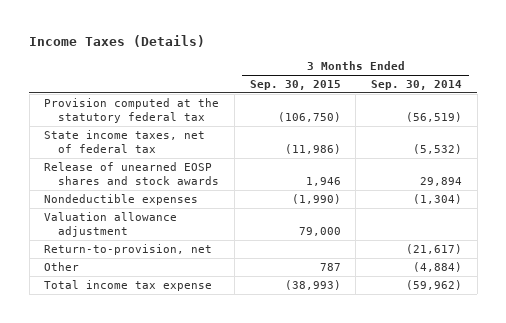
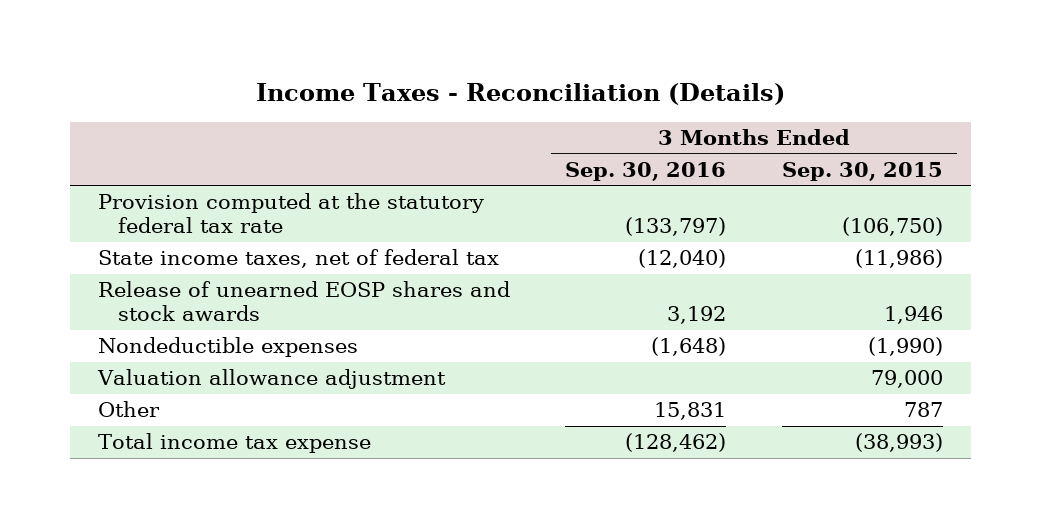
[29,35,206,48] Income Taxes (Details) -> [256,83,786,106] Income Taxes - Reconciliation (Details)
[370,79,462,90] Sep. 30, 2014 -> none
none -> [565,161,727,181] Sep. 30, 2016
[44,97,220,124] Provision computed at the statutory federal tax -> [97,193,484,234] Provision computed at the statutory federal tax rate
[44,243,213,255] Return-to-provision, net -> none

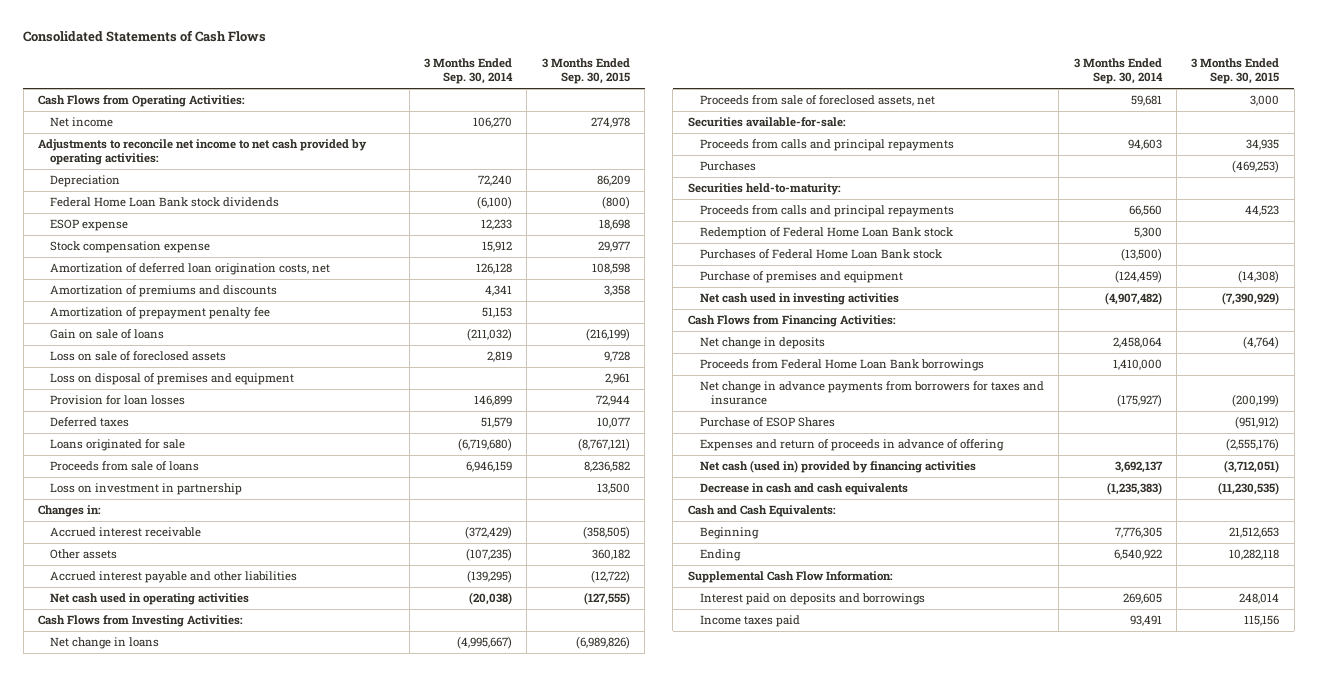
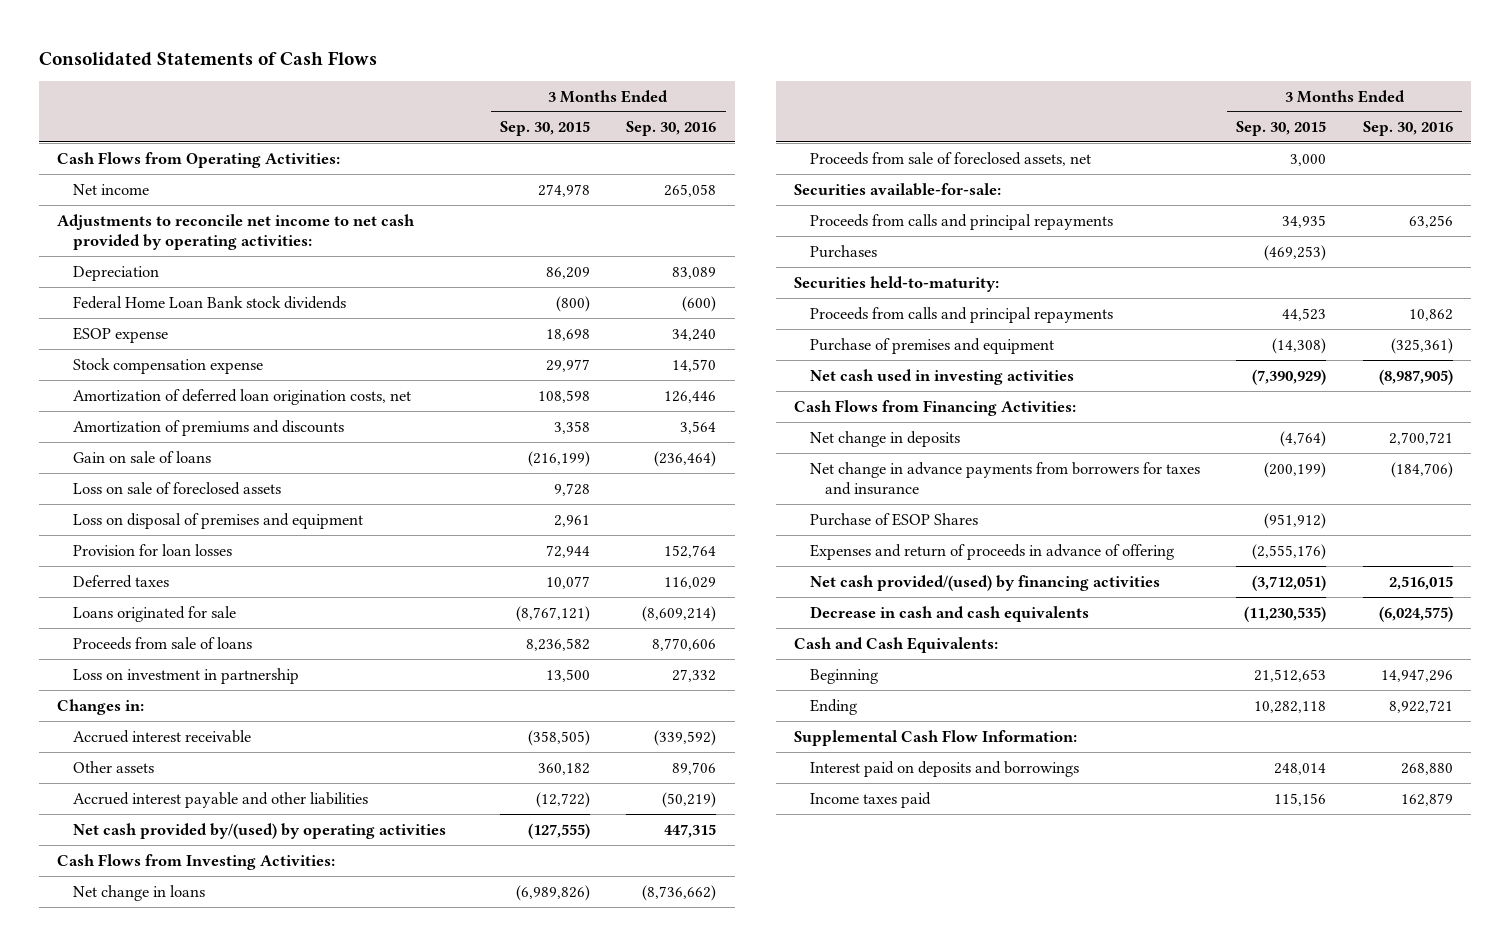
[423,58,513,85] 3 Months Ended Sep. 30, 2014 -> none
none -> [626,121,717,137] Sep. 30, 2016
[50,307,271,320] Amortization of prepayment penalty fee -> none
[50,593,250,606] Net cash used in operating activities -> [73,822,447,839] Net cash provided by/(used) by operating activities
[699,227,953,240] Redemption of Federal Home Loan Bank stock -> none
[699,249,942,260] Purchases of Federal Home Loan Bank stock -> none
[699,359,984,372] Proceeds from Federal Home Loan Bank borrowings -> none
[699,460,976,474] Net cash (used in) provided by financing activities -> [809,574,1160,591] Net cash provided/(used) by financing activities

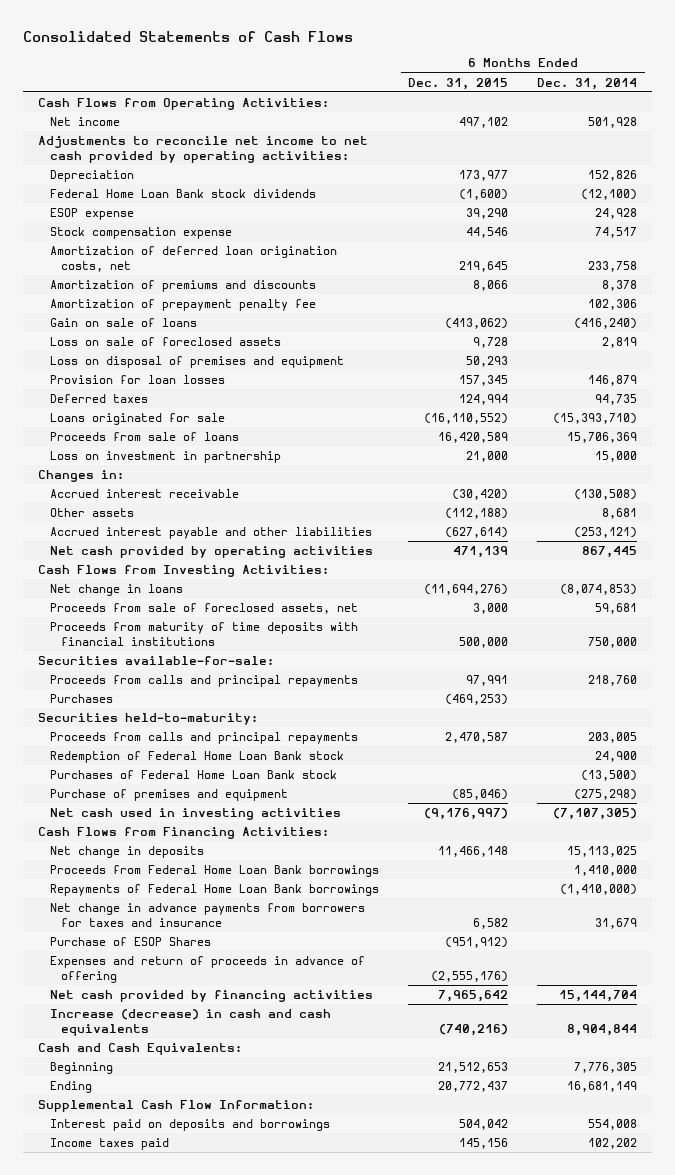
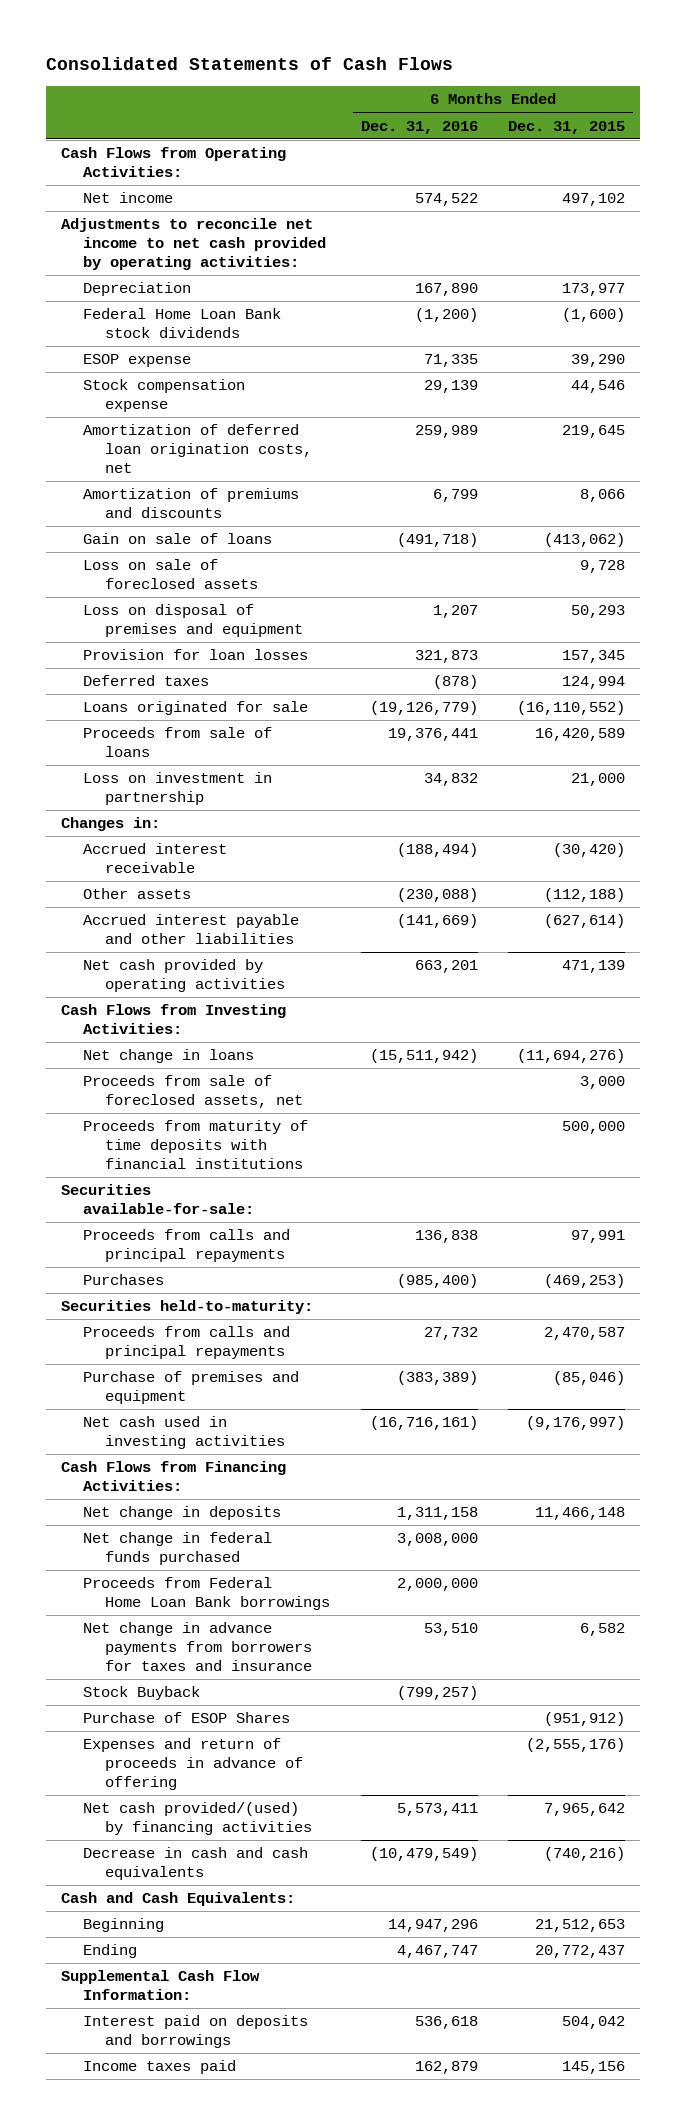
[537,77,638,90] Dec. 31, 2014 -> none
none -> [360,120,478,134] Dec. 31, 2016
[49,299,316,312] Amortization of prepayment penalty fee -> none
[49,751,344,764] Redemption of Federal Home Loan Bank stock -> none
[49,770,337,780] Purchases of Federal Home Loan Bank stock -> none
none -> [83,1532,273,1566] Net change in federal funds purchased
[49,884,379,897] Repayments of Federal Home Loan Bank borrowings -> none
none -> [83,1686,201,1701] Stock Buyback
[49,990,373,1003] Net cash provided by financing activities -> [83,1802,312,1836] Net cash provided/(used) by financing activities
[49,1009,331,1036] Increase (decrease) in cash and cash equivalents -> [83,1847,309,1881] Decrease in cash and cash equivalents

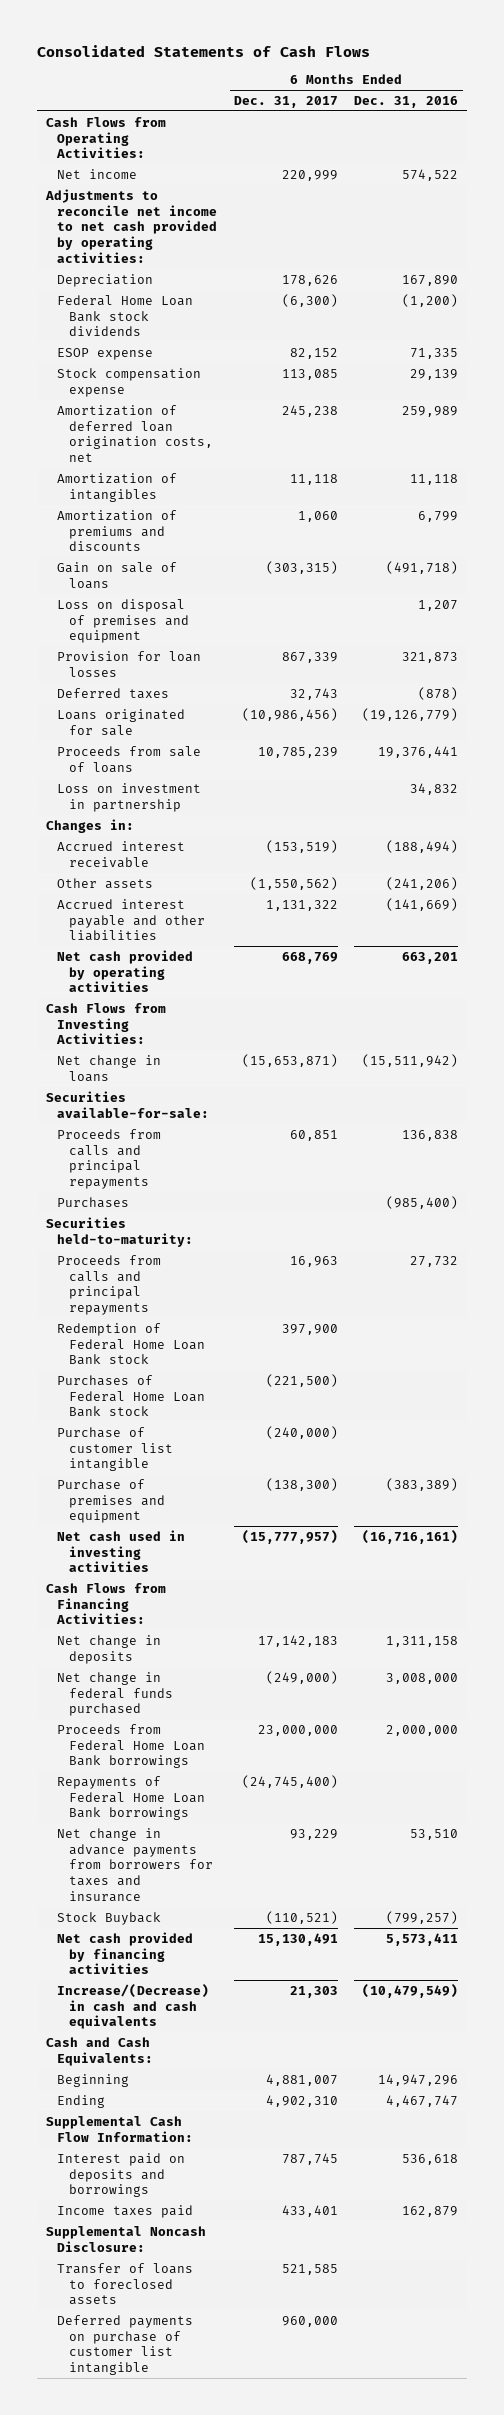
[508,120,626,134] Dec. 31, 2015 -> none
none -> [233,95,338,108] Dec. 31, 2017
none -> [57,472,178,502] Amortization of intangibles
[83,559,258,590] Loss on sale of foreclosed assets -> none
[396,888,478,903] (230,088) -> [386,876,459,890] (241,206)
[83,1075,303,1109] Proceeds from sale of foreclosed assets, net -> none
[83,1120,309,1170] Proceeds from maturity of time deposits with financial institutions -> none
none -> [57,1322,206,1366] Redemption of Federal Home Loan Bank stock
none -> [57,1374,206,1418] Purchases of Federal Home Loan Bank stock
none -> [57,1426,174,1472] Purchase of customer list intangible
none -> [57,1775,206,1821] Repayments of Federal Home Loan Bank borrowings
[83,1712,291,1724] Purchase of ESOP Shares -> none
[83,1738,303,1791] Expenses and return of proceeds in advance of offering -> none
[83,1802,312,1836] Net cash provided/(used) by financing activities -> [57,1931,194,1975] Net cash provided by financing activities
[83,1847,309,1881] Decrease in cash and cash equivalents -> [57,1983,210,2030] Increase/(Decrease) in cash and cash equivalents
none -> [45,2225,206,2252] Supplemental Noncash Disclosure:
none -> [57,2262,194,2306] Transfer of loans to foreclosed assets
none -> [57,2314,194,2376] Deferred payments on purchase of customer list intangible

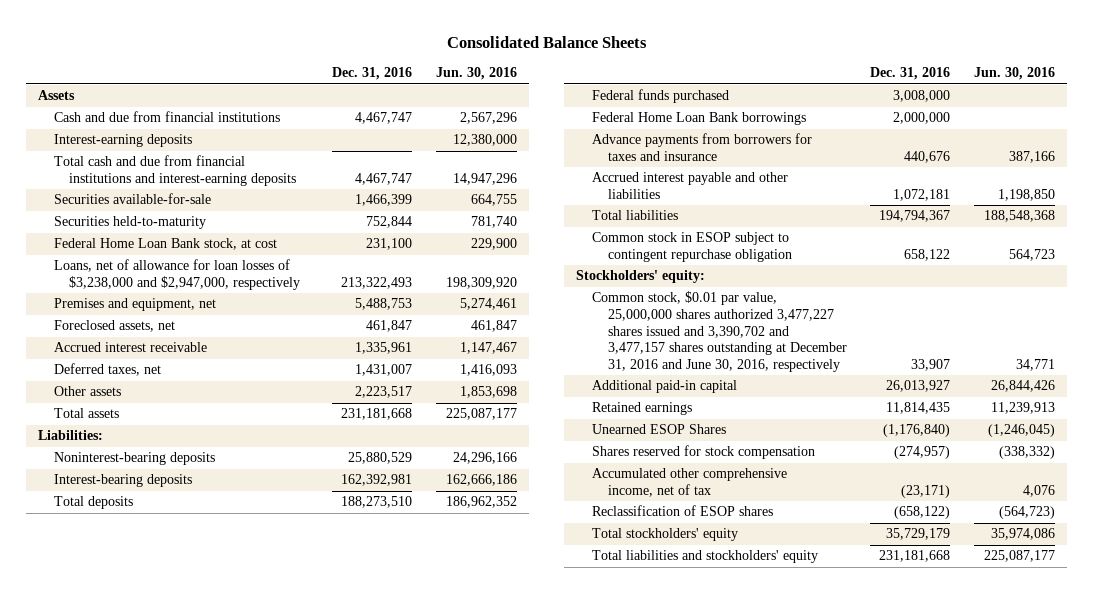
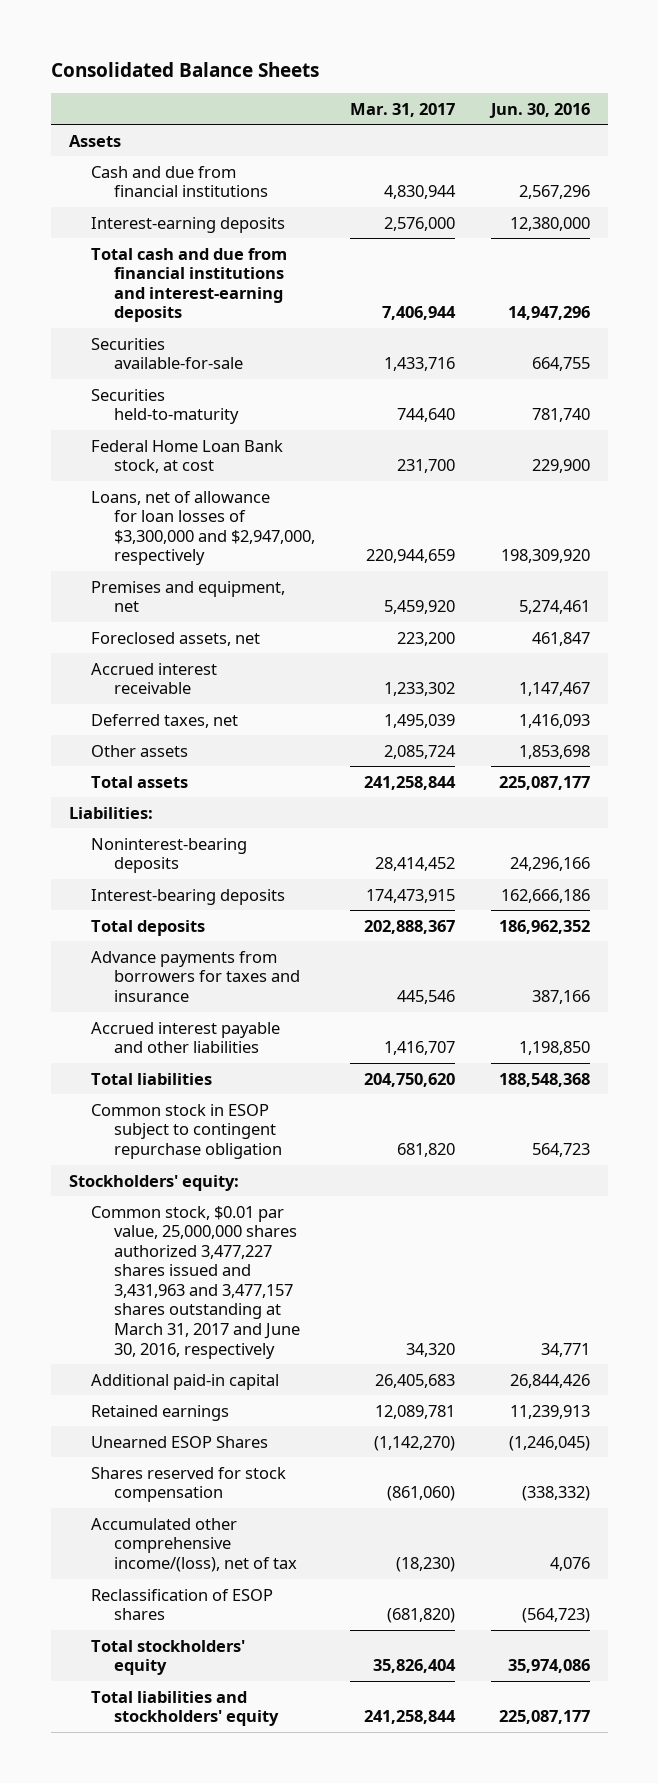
[332,67,413,81] Dec. 31, 2016 -> none
none -> [350,102,456,117] Mar. 31, 2017
[53,259,301,291] Loans, net of allowance for loan losses of $3,238,000 and $2,947,000, respectively -> [91,490,315,566] Loans, net of allowance for loan losses of $3,300,000 and $2,947,000, respectively
[591,89,729,104] Federal funds purchased -> none
[591,112,806,126] Federal Home Loan Bank borrowings -> none
[591,291,847,372] Common stock, $0.01 par value, 25,000,000 shares authorized 3,477,227 shares issued and 3,390,702 and 3,477,157 shares outstanding at December 31, 2016 and June 30, 2016, respectively -> [91,1205,300,1359] Common stock, $0.01 par value, 25,000,000 shares authorized 3,477,227 shares issued and 3,431,963 and 3,477,157 shares outstanding at March 31, 2017 and June 30, 2016, respectively
[591,468,787,498] Accumulated other comprehensive income, net of tax -> [91,1517,297,1572] Accumulated other comprehensive income/(loss), net of tax

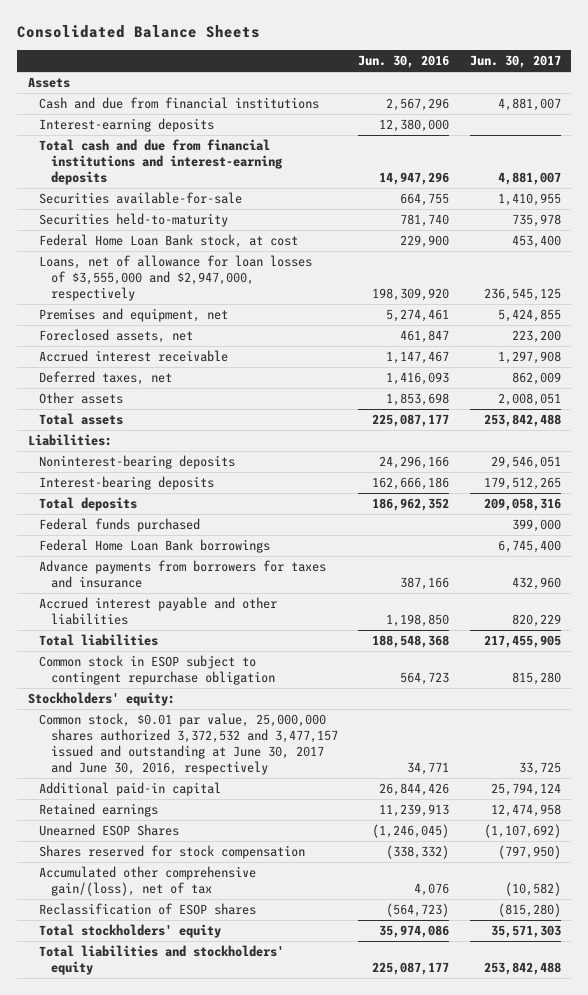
[350,102,456,117] Mar. 31, 2017 -> none
none -> [469,55,561,69] Jun. 30, 2017
[91,490,315,566] Loans, net of allowance for loan losses of $3,300,000 and $2,947,000, respectively -> [39,254,313,302] Loans, net of allowance for loan losses of $3,555,000 and $2,947,000, respectively
none -> [39,517,201,532] Federal funds purchased
none -> [39,538,271,553] Federal Home Loan Bank borrowings
[91,1205,300,1359] Common stock, $0.01 par value, 25,000,000 shares authorized 3,477,227 shares issued and 3,431,963 and 3,477,157 shares outstanding at March 31, 2017 and June 30, 2016, respectively -> [39,712,338,776] Common stock, $0.01 par value, 25,000,000 shares authorized 3,372,532 and 3,477,157 issued and outstanding at June 30, 2017 and June 30, 2016, respectively
[91,1517,297,1572] Accumulated other comprehensive income/(loss), net of tax -> [39,865,257,897] Accumulated other comprehensive gain/(loss), net of tax

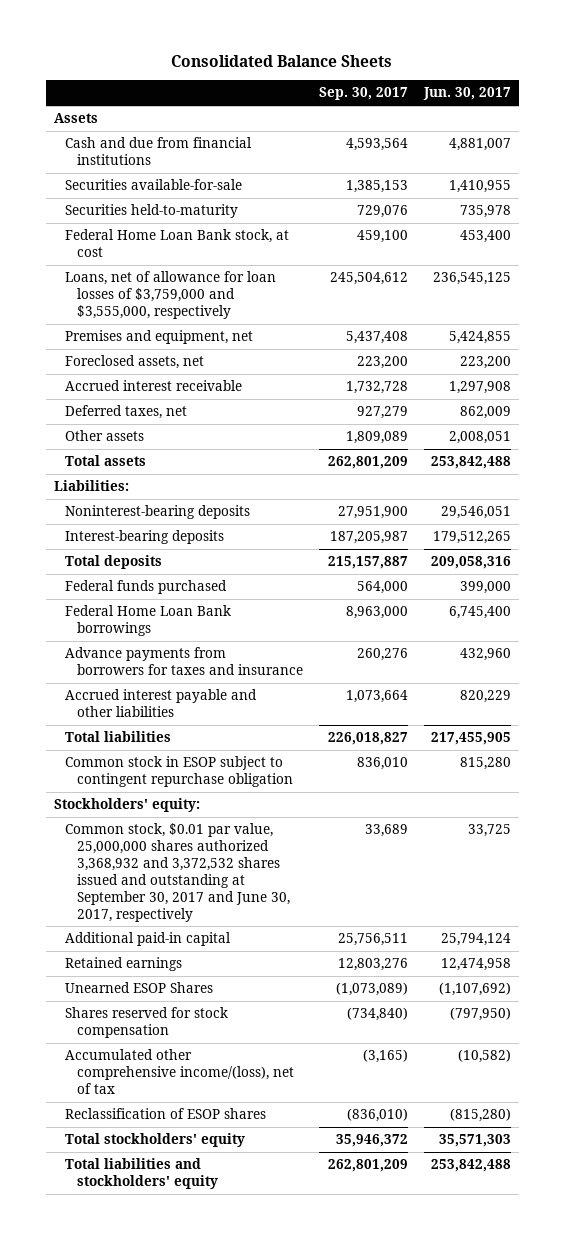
[358,55,450,69] Jun. 30, 2016 -> none
none -> [318,87,408,101] Sep. 30, 2017
[39,117,215,132] Interest-earning deposits -> none
[39,138,283,186] Total cash and due from financial institutions and interest-earning deposits -> none
[39,254,313,302] Loans, net of allowance for loan losses of $3,555,000 and $2,947,000, respectively -> [65,271,277,320] Loans, net of allowance for loan losses of $3,759,000 and $3,555,000, respectively
[39,712,338,776] Common stock, $0.01 par value, 25,000,000 shares authorized 3,372,532 and 3,477,157 issued and outstanding at June 30, 2017 and June 30, 2016, respectively -> [65,823,290,922] Common stock, $0.01 par value, 25,000,000 shares authorized 3,368,932 and 3,372,532 shares issued and outstanding at September 30, 2017 and June 30, 2017, respectively
[39,865,257,897] Accumulated other comprehensive gain/(loss), net of tax -> [65,1049,294,1095] Accumulated other comprehensive income/(loss), net of tax

